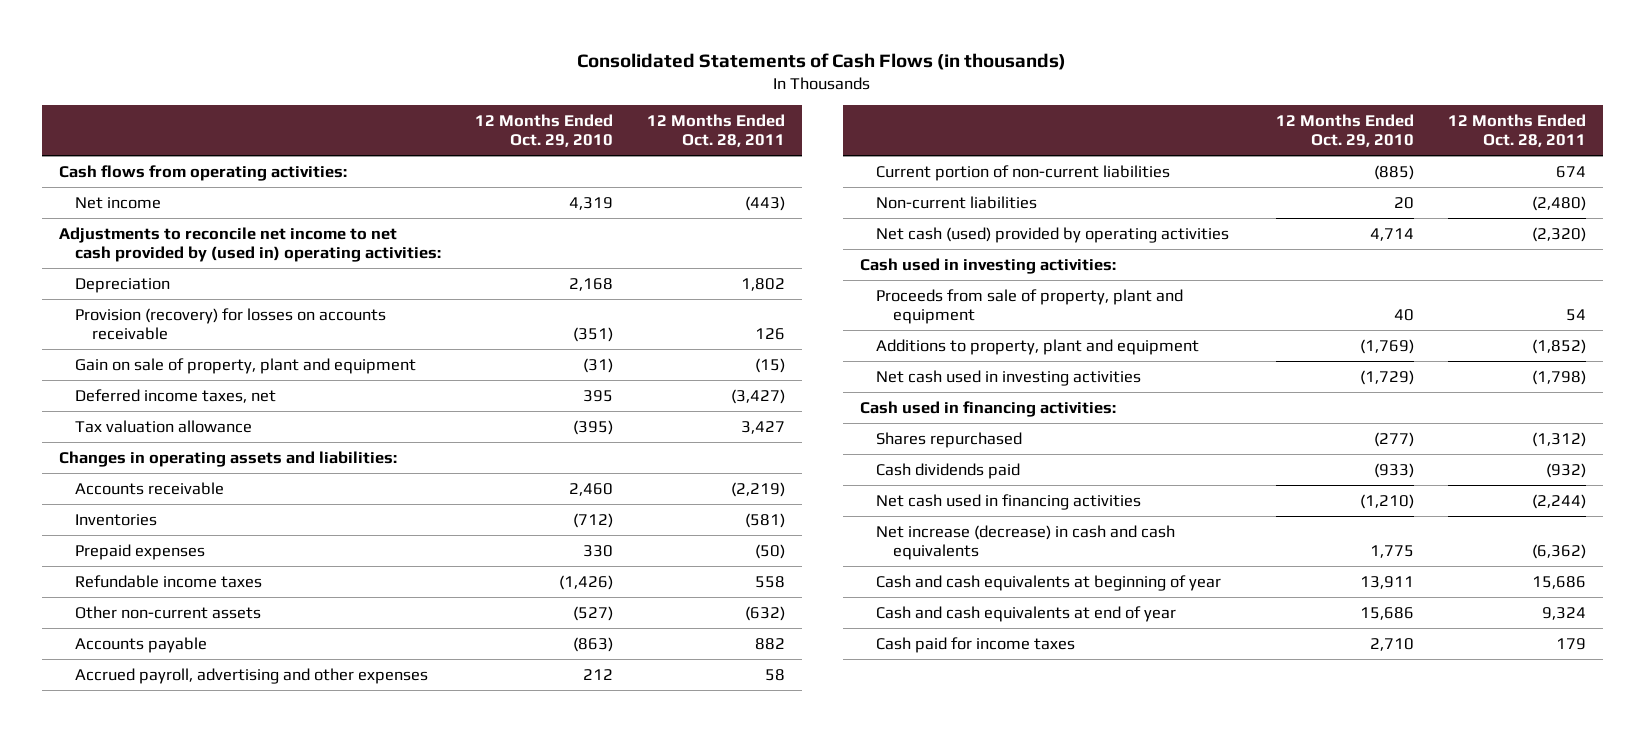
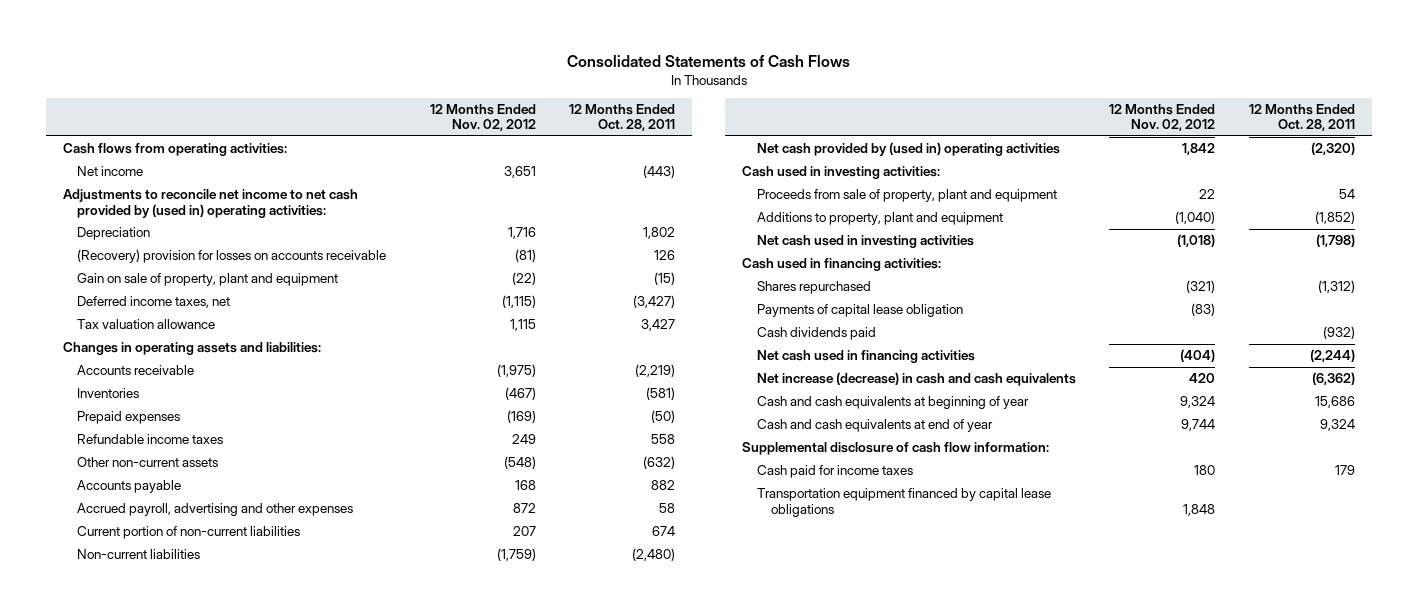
[577,53,1067,71] Consolidated Statements of Cash Flows (in thousands) -> [566,54,850,67] Consolidated Statements of Cash Flows
[475,114,614,148] 12 Months Ended Oct. 29, 2010 -> none
none -> [429,103,536,132] 12 Months Ended Nov. 02, 2012
[75,307,387,340] Provision (recovery) for losses on accounts receivable -> [77,249,387,264] (Recovery) provision for losses on accounts receivable
[876,226,1230,243] Net cash (used) provided by operating activities -> [756,142,1060,157] Net cash provided by (used in) operating activities
none -> [756,304,963,318] Payments of capital lease obligation
none -> [742,442,1050,456] Supplemental disclosure of cash flow information:
none -> [756,488,1051,517] Transportation equipment financed by capital lease obligations

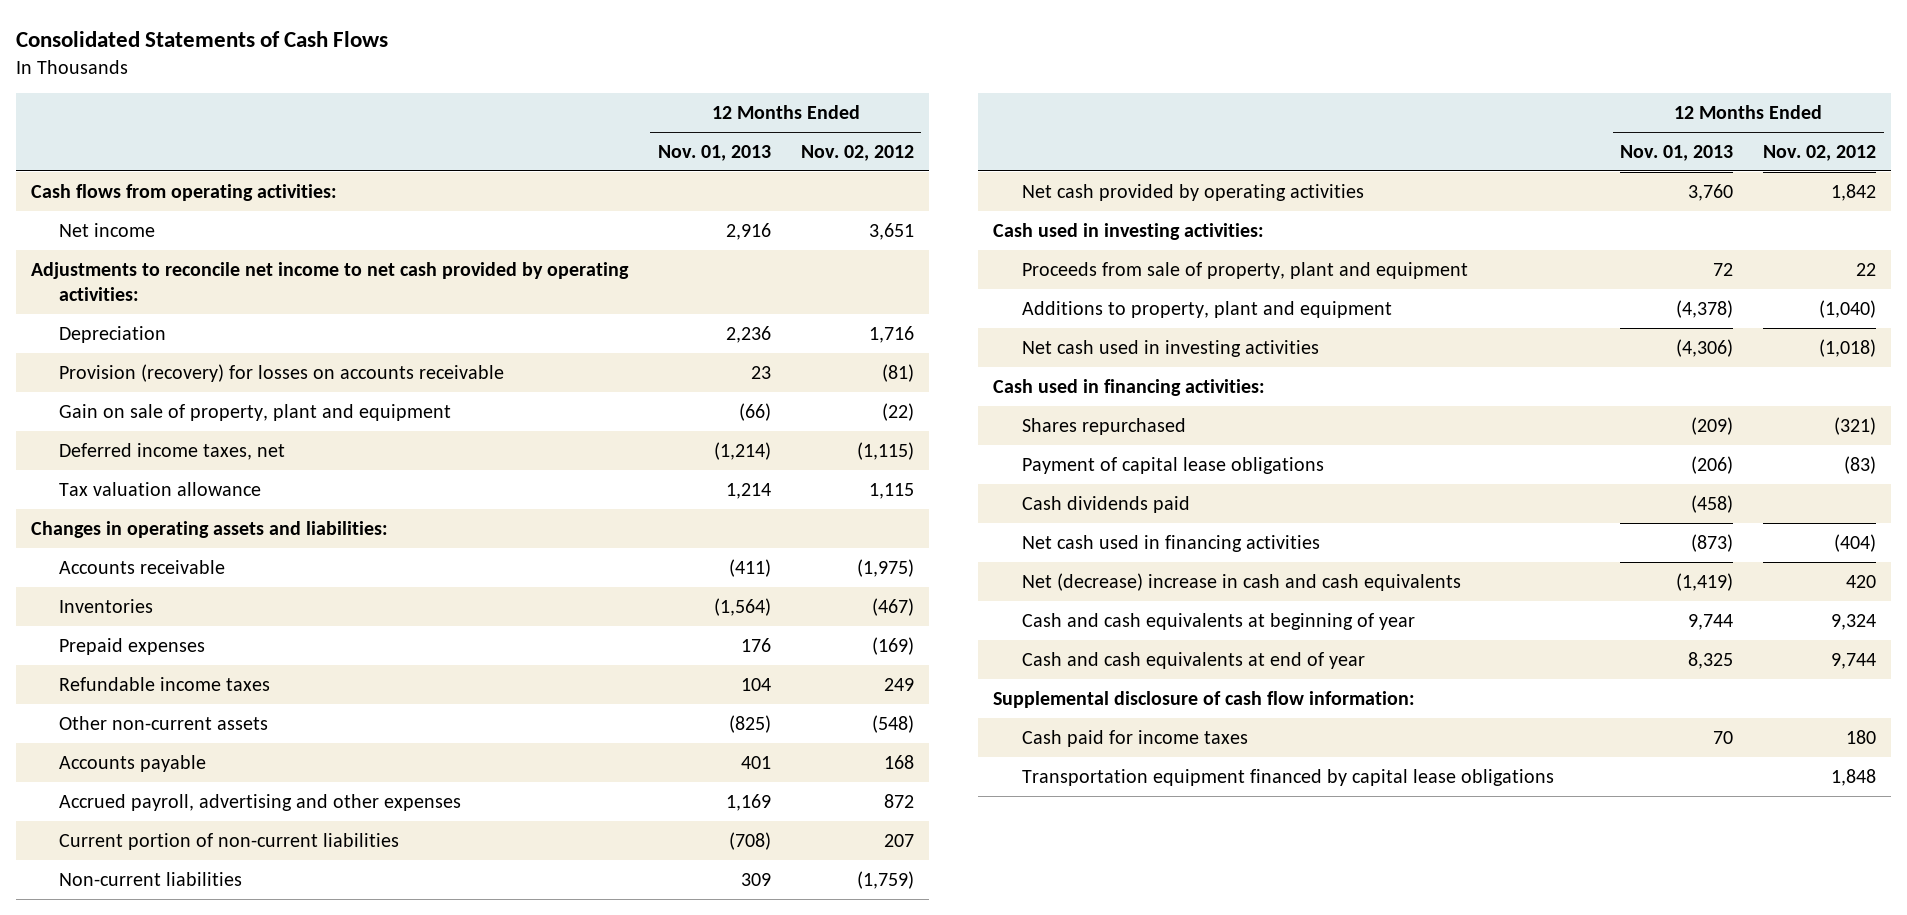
[569,103,676,132] 12 Months Ended Oct. 28, 2011 -> none
none -> [657,145,771,162] Nov. 01, 2013
[62,189,358,218] Adjustments to reconcile net income to net cash provided by (used in) operating activities: -> [31,261,630,301] Adjustments to reconcile net income to net cash provided by operating activities:
[77,249,387,264] (Recovery) provision for losses on accounts receivable -> [59,363,505,382] Provision (recovery) for losses on accounts receivable
[756,142,1060,157] Net cash provided by (used in) operating activities -> [1021,183,1364,201] Net cash provided by operating activities
[756,304,963,318] Payments of capital lease obligation -> [1021,456,1324,474] Payment of capital lease obligations
[756,372,1076,387] Net increase (decrease) in cash and cash equivalents -> [1021,572,1461,591] Net (decrease) increase in cash and cash equivalents

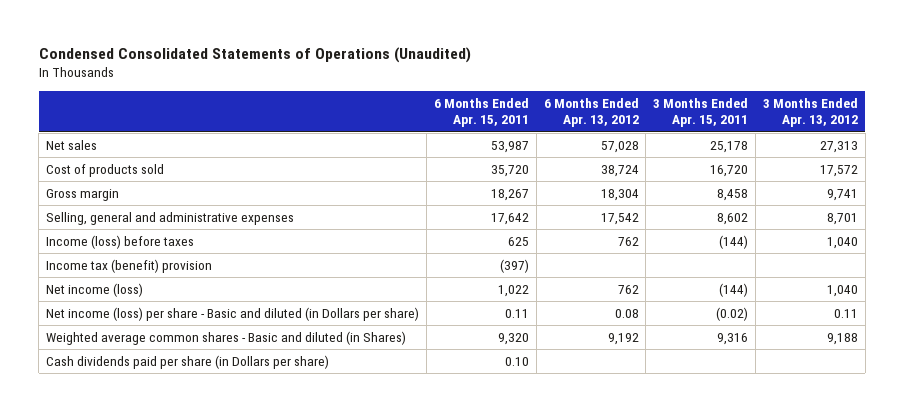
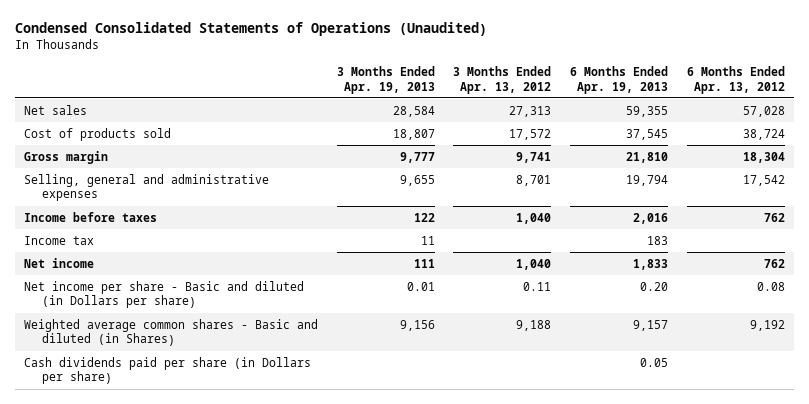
[433,97,529,128] 6 Months Ended Apr. 15, 2011 -> none
[653,97,749,128] 3 Months Ended Apr. 15, 2011 -> none
none -> [336,66,435,94] 3 Months Ended Apr. 19, 2013
none -> [570,66,669,94] 6 Months Ended Apr. 19, 2013
[46,234,195,249] Income (loss) before taxes -> [23,211,157,222] Income before taxes
[46,258,213,273] Income tax (benefit) provision -> [23,235,94,245] Income tax
[46,282,144,297] Net income (loss) -> [23,257,94,268] Net income
[46,306,420,321] Net income (loss) per share - Basic and diluted (in Dollars per share) -> [23,280,304,309] Net income per share - Basic and diluted (in Dollars per share)

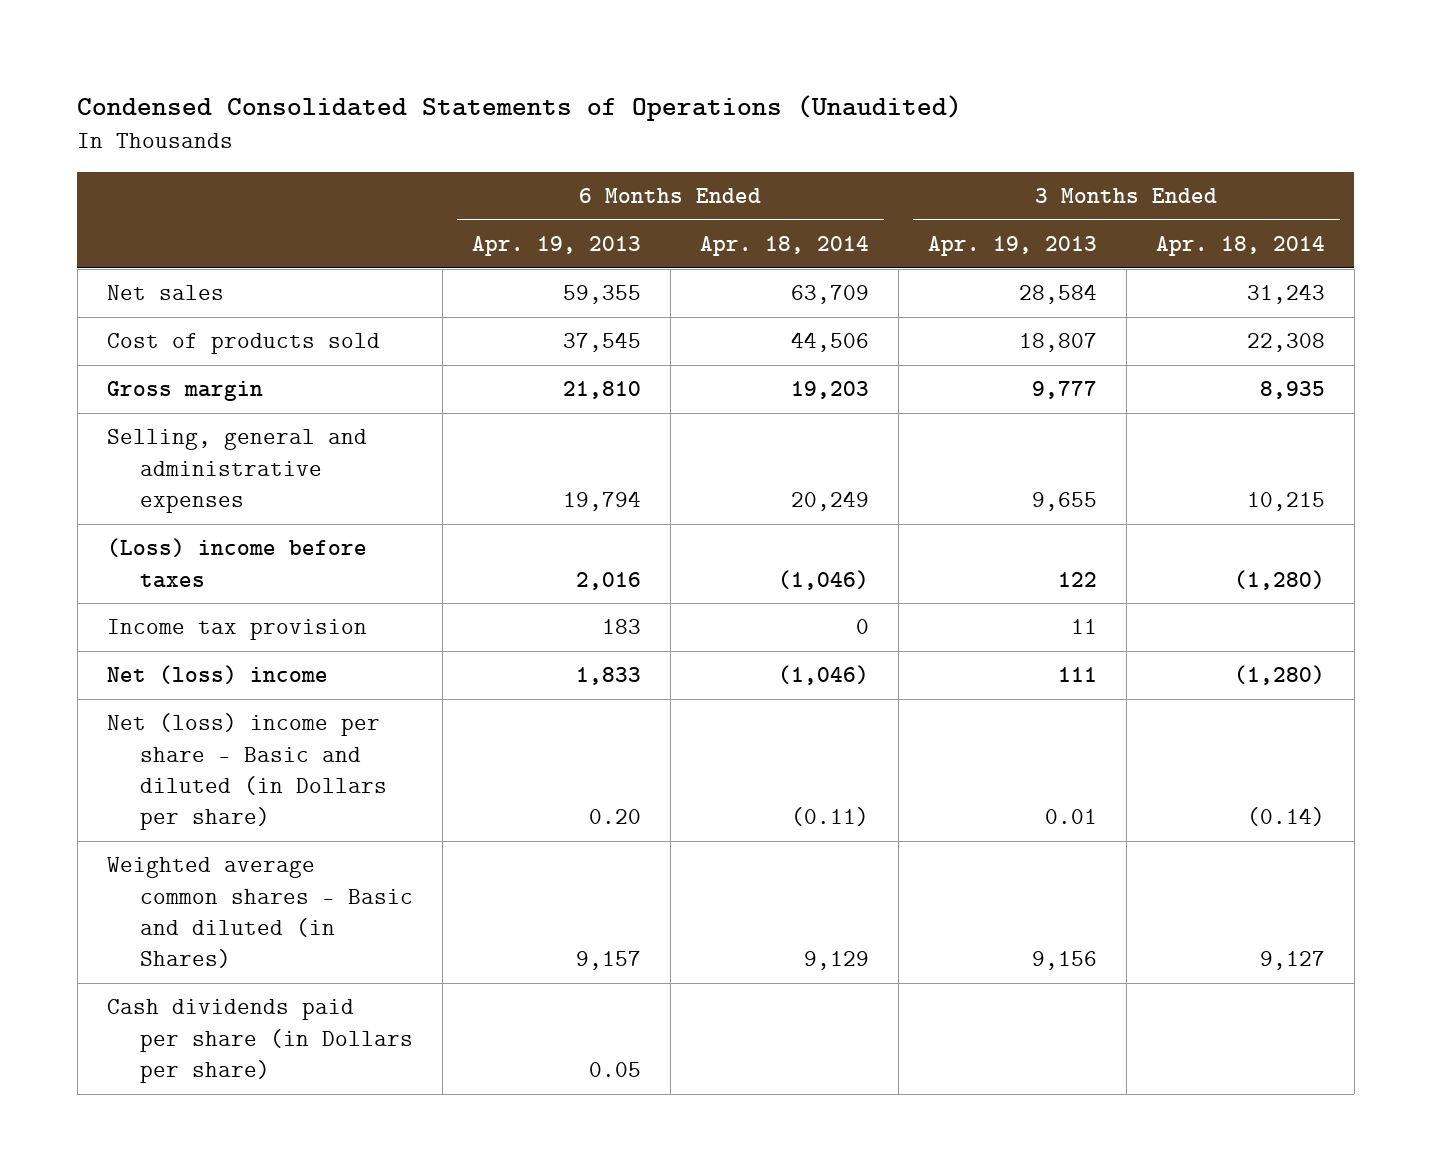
[453,66,552,94] 3 Months Ended Apr. 13, 2012 -> none
[687,66,786,94] 6 Months Ended Apr. 13, 2012 -> none
none -> [699,236,869,257] Apr. 18, 2014
none -> [1155,236,1325,257] Apr. 18, 2014
[23,211,157,222] Income before taxes -> [106,538,367,588] (Loss) income before taxes
[23,235,94,245] Income tax -> [106,619,367,641] Income tax provision
[23,257,94,268] Net income -> [106,665,328,685] Net (loss) income
[23,280,304,309] Net income per share - Basic and diluted (in Dollars per share) -> [106,713,387,831] Net (loss) income per share - Basic and diluted (in Dollars per share)

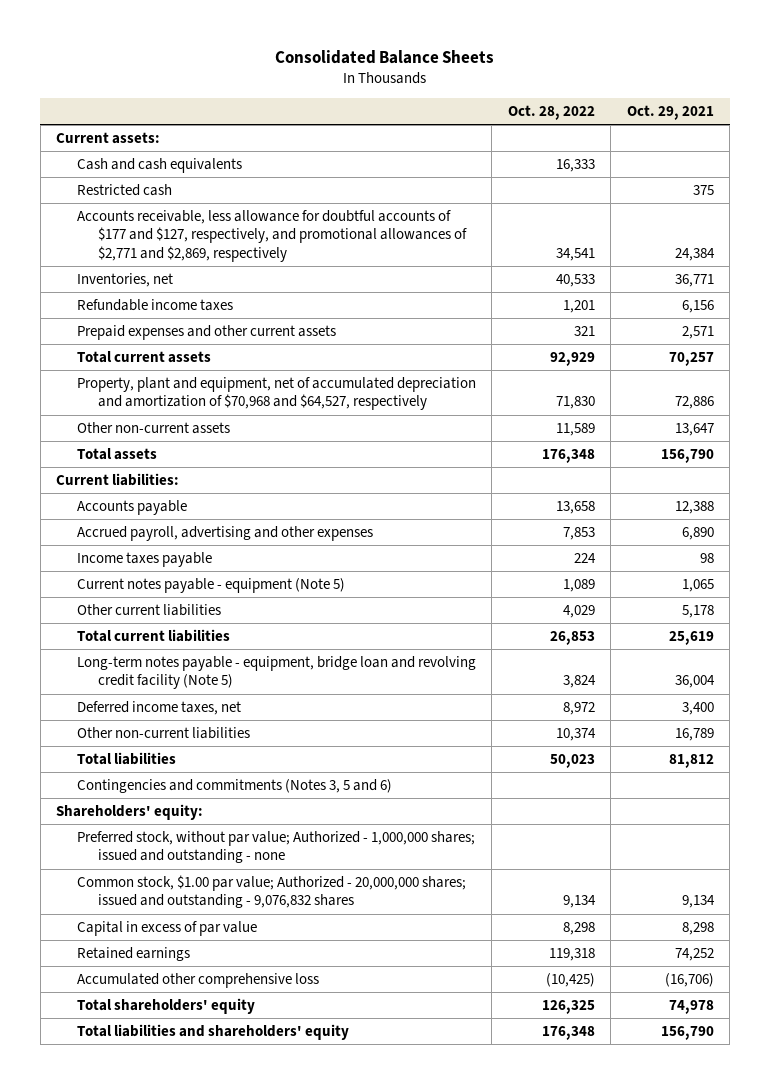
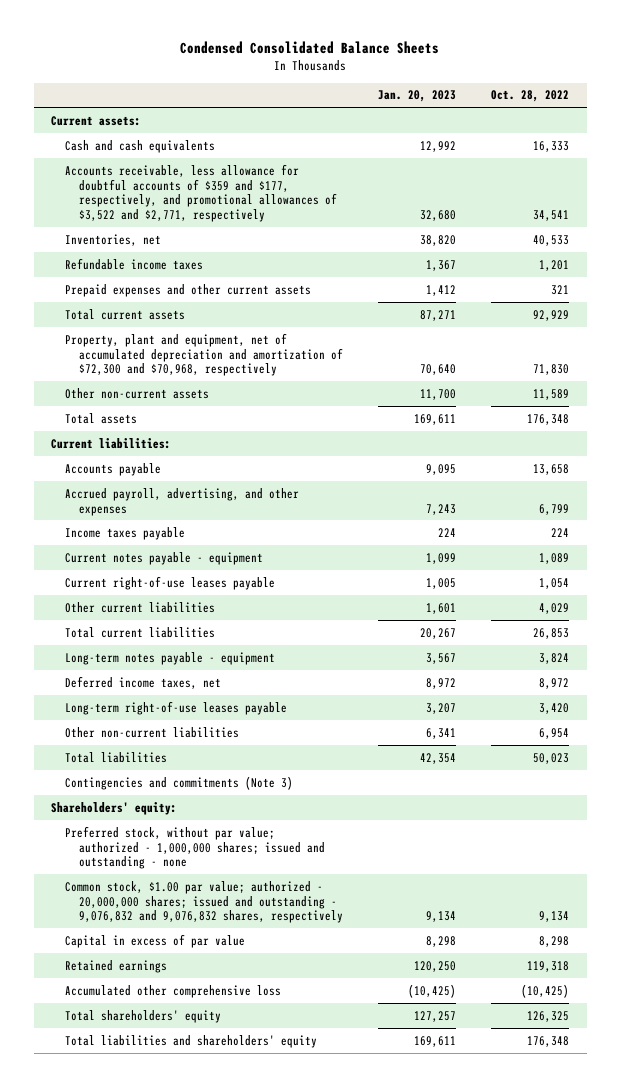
[275,50,495,65] Consolidated Balance Sheets -> [180,41,440,55] Condensed Consolidated Balance Sheets
[626,105,714,121] Oct. 29, 2021 -> none
none -> [378,90,457,103] Jan. 20, 2023
[76,184,172,197] Restricted cash -> none
[76,210,467,262] Accounts receivable, less allowance for doubtful accounts of $177 and $127, respectively, and promotional allowances of $2,771 and $2,869, respectively -> [65,163,338,223] Accounts receivable, less allowance for doubtful accounts of $359 and $177, respectively, and promotional allowances of $3,522 and $2,771, respectively
[76,377,476,411] Property, plant and equipment, net of accumulated depreciation and amortization of $70,968 and $64,527, respectively -> [65,332,344,377] Property, plant and equipment, net of accumulated depreciation and amortization of $72,300 and $70,968, respectively
[76,526,373,542] Accrued payroll, advertising and other expenses -> [65,487,300,516] Accrued payroll, advertising, and other expenses
[562,527,595,541] 7,853 -> [539,503,570,515] 6,799
[76,578,345,594] Current notes payable - equipment (Note 5) -> [65,551,264,565] Current notes payable - equipment
none -> [65,575,276,590] Current right-of-use leases payable
[76,656,476,690] Long-term notes payable - equipment, bridge loan and revolving credit facility (Note 5) -> [65,651,276,665] Long-term notes payable - equipment
none -> [65,700,288,715] Long-term right-of-use leases payable
[555,728,596,742] 10,374 -> [539,727,570,739] 6,954
[76,779,392,794] Contingencies and commitments (Notes 3, 5 and 6) -> [65,775,294,790] Contingencies and commitments (Note 3)
[76,831,475,864] Preferred stock, without par value; Authorized - 1,000,000 shares; issued and outstanding - none -> [65,825,326,870] Preferred stock, without par value; authorized - 1,000,000 shares; issued and outstanding - none
[76,875,466,909] Common stock, $1.00 par value; Authorized - 20,000,000 shares; issued and outstanding - 9,076,832 shares -> [65,880,344,924] Common stock, $1.00 par value; authorized - 20,000,000 shares; issued and outstanding - 9,076,832 and 9,076,832 shares, respectively

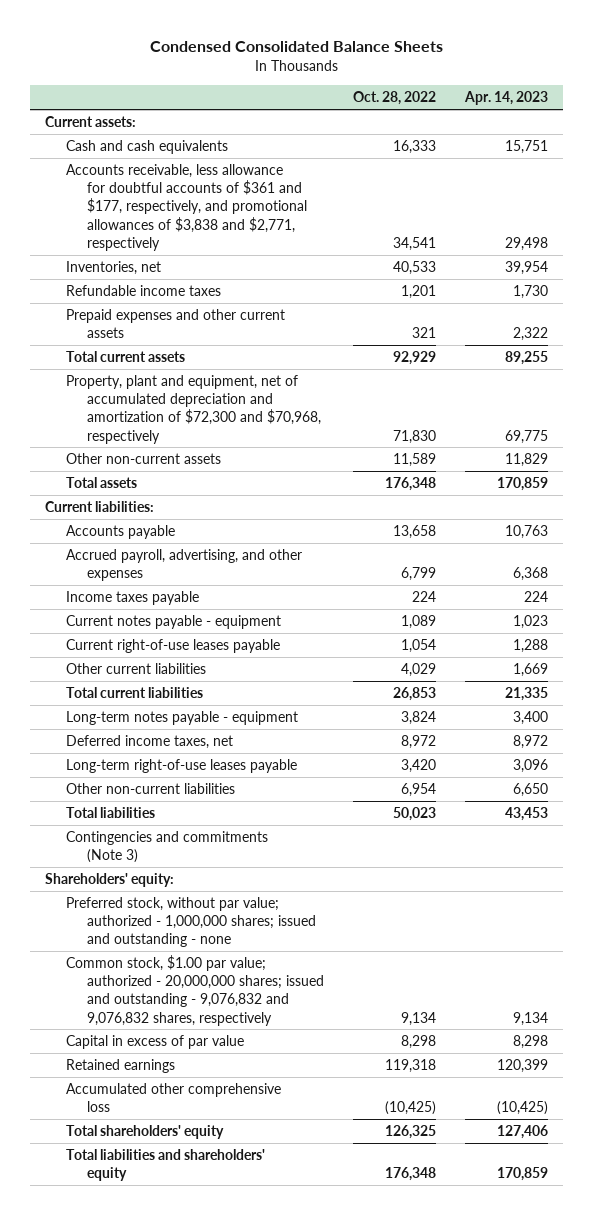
[378,90,457,103] Jan. 20, 2023 -> none
none -> [464,91,549,106] Apr. 14, 2023
[65,163,338,223] Accounts receivable, less allowance for doubtful accounts of $359 and $177, respectively, and promotional allowances of $3,522 and $2,771, respectively -> [65,164,307,251] Accounts receivable, less allowance for doubtful accounts of $361 and $177, respectively, and promotional allowances of $3,838 and $2,771, respectively

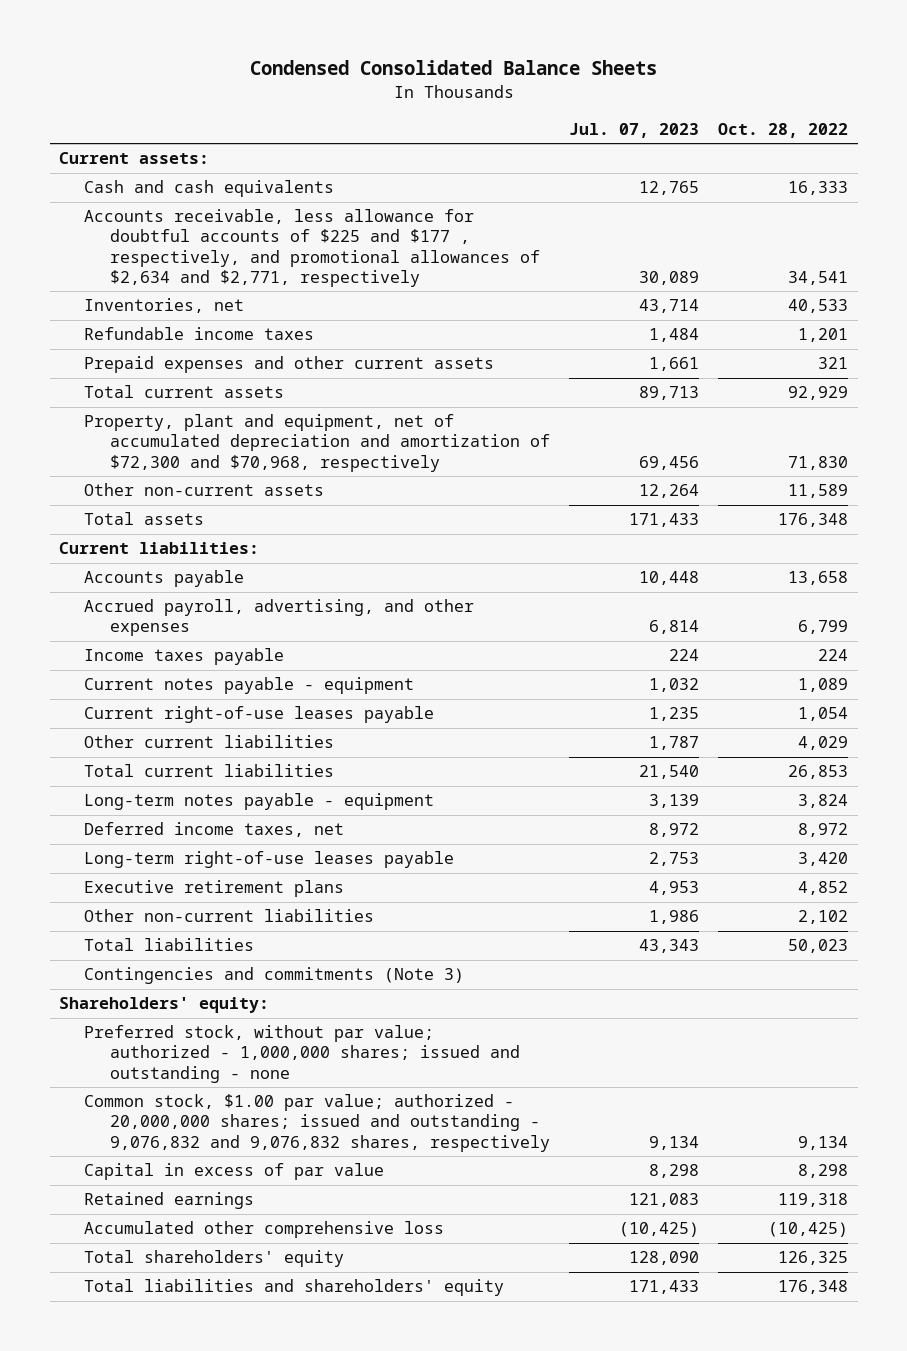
[464,91,549,106] Apr. 14, 2023 -> none
none -> [569,123,700,139] Jul. 07, 2023
[65,164,307,251] Accounts receivable, less allowance for doubtful accounts of $361 and $177, respectively, and promotional allowances of $3,838 and $2,771, respectively -> [84,209,540,287] Accounts receivable, less allowance for doubtful accounts of $225 and $177 , respectively, and promotional allowances of $2,634 and $2,771, respectively
none -> [84,880,345,898] Executive retirement plans
[401,783,437,798] 6,954 -> [798,910,849,925] 2,102

